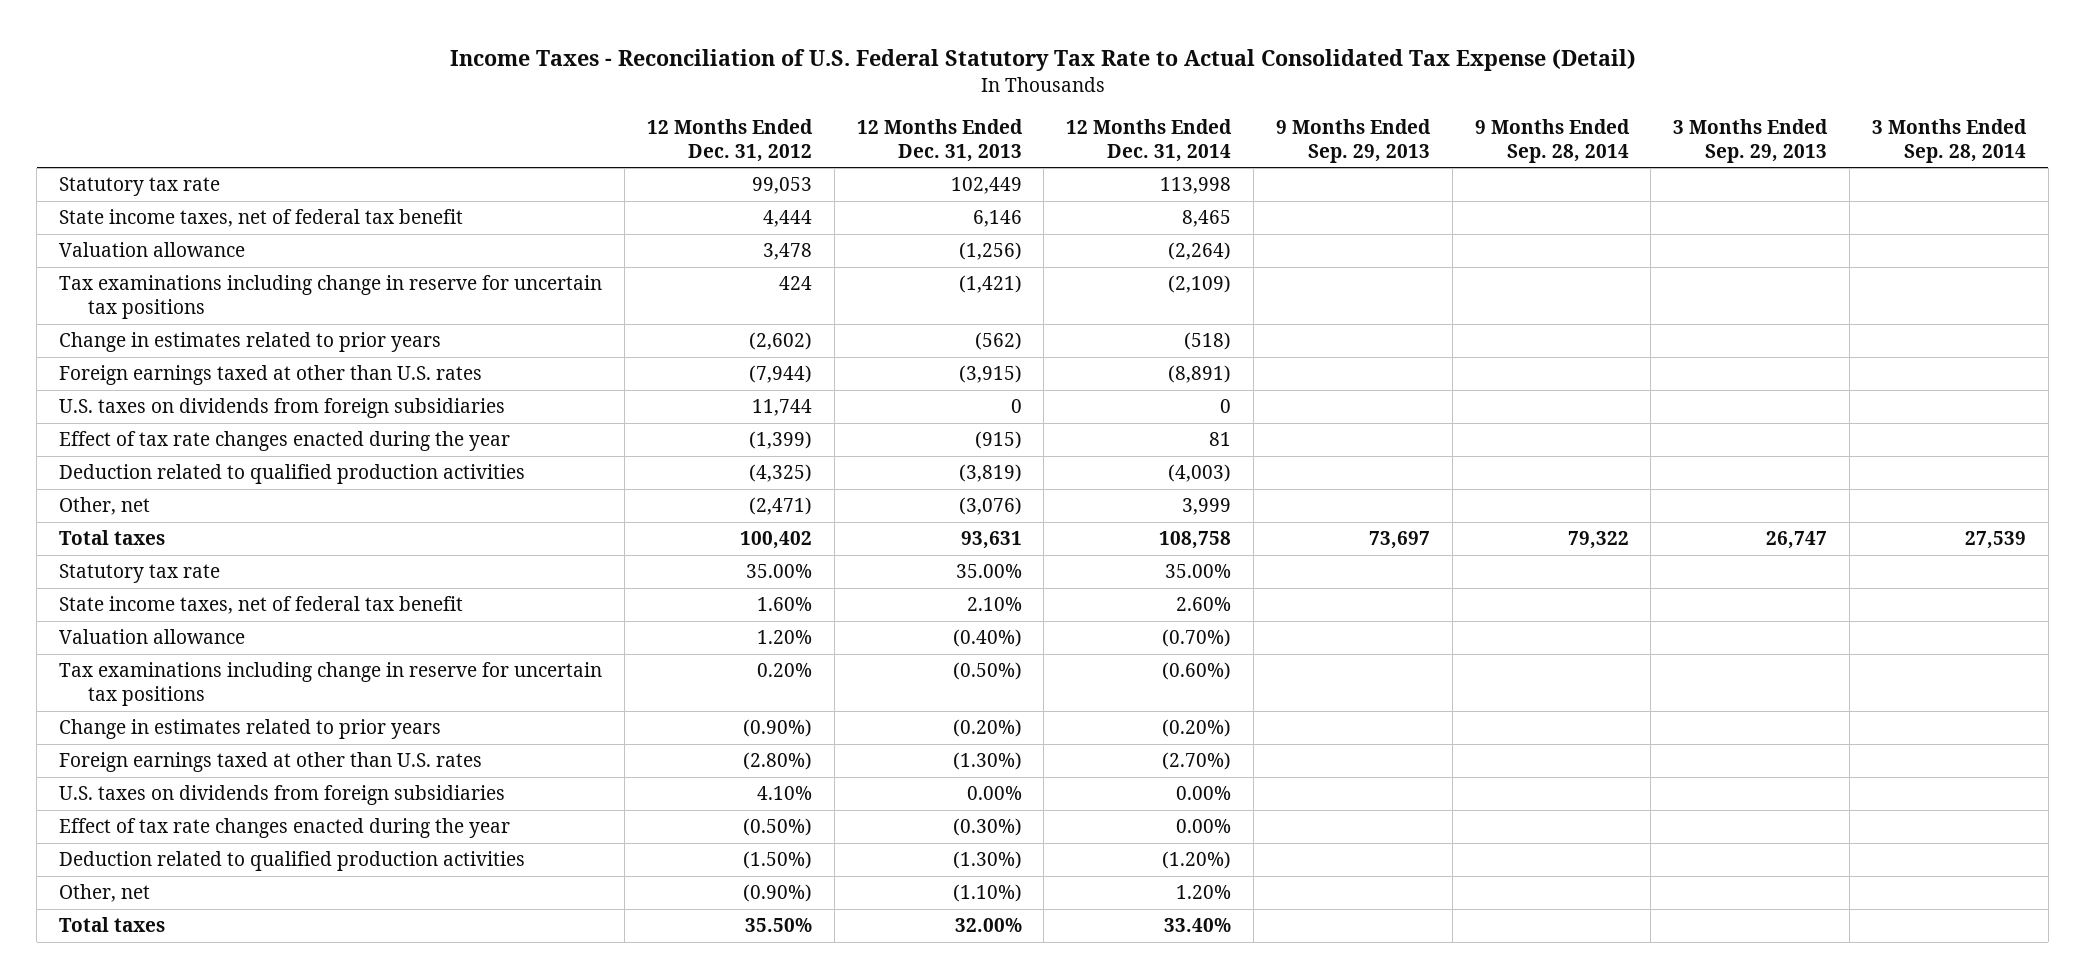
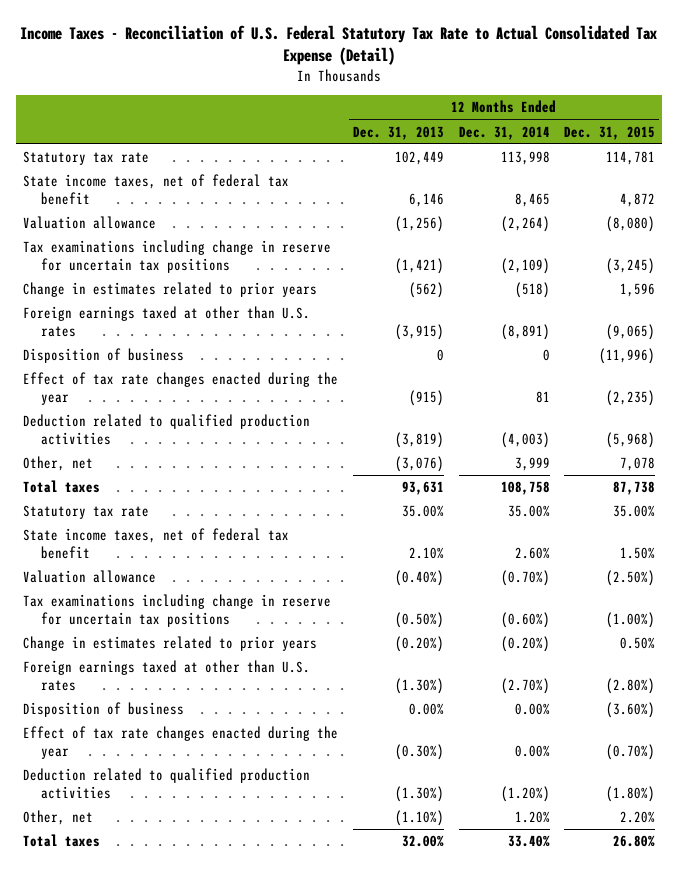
[646,118,813,162] 12 Months Ended Dec. 31, 2012 -> none
[1275,118,1431,163] 9 Months Ended Sep. 29, 2013 -> none
[1474,118,1630,163] 9 Months Ended Sep. 28, 2014 -> none
[1673,118,1829,163] 3 Months Ended Sep. 29, 2013 -> none
[1871,118,2027,163] 3 Months Ended Sep. 28, 2014 -> none
none -> [564,125,656,140] Dec. 31, 2015
[59,398,506,419] U.S. taxes on dividends from foreign subsidiaries -> none
none -> [23,348,185,364] Disposition of business
[59,785,506,806] U.S. taxes on dividends from foreign subsidiaries -> none
none -> [23,702,185,718] Disposition of business

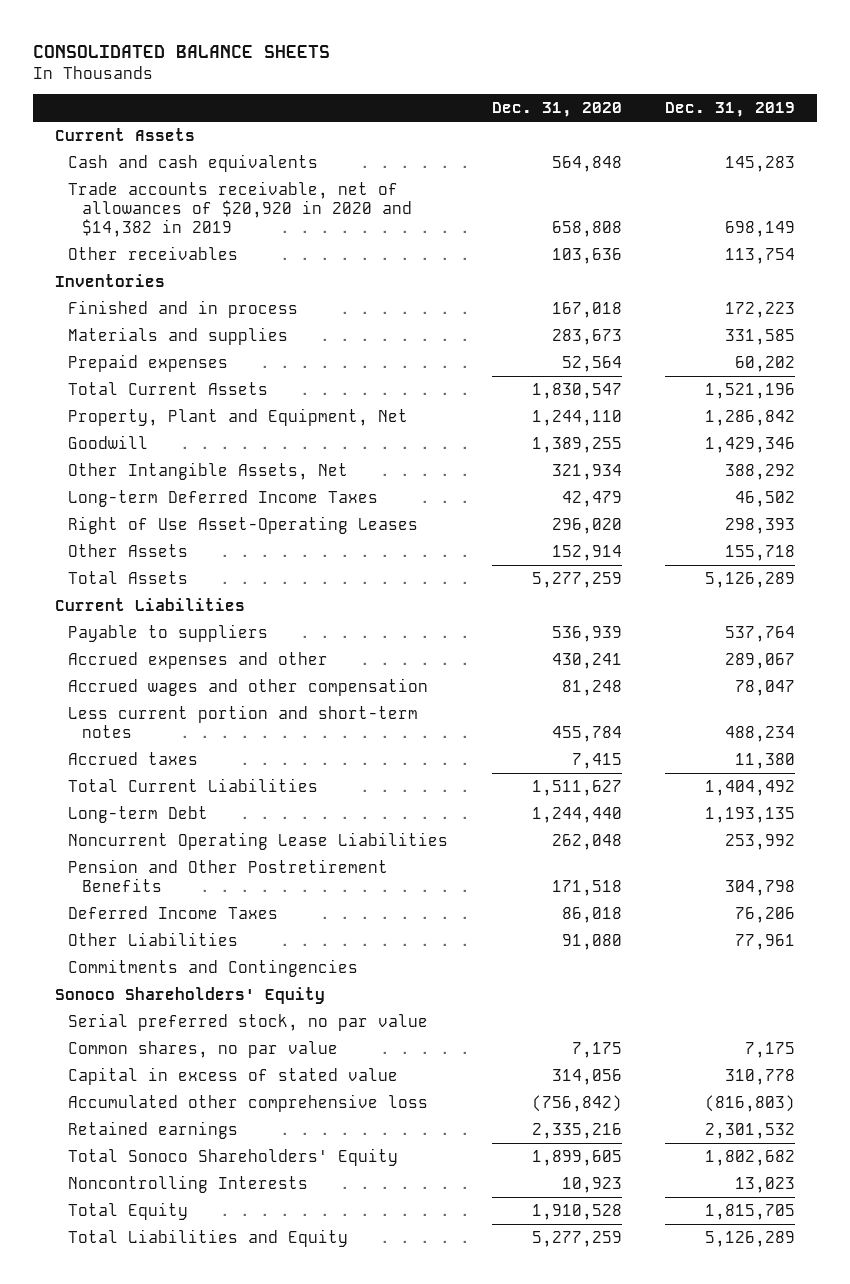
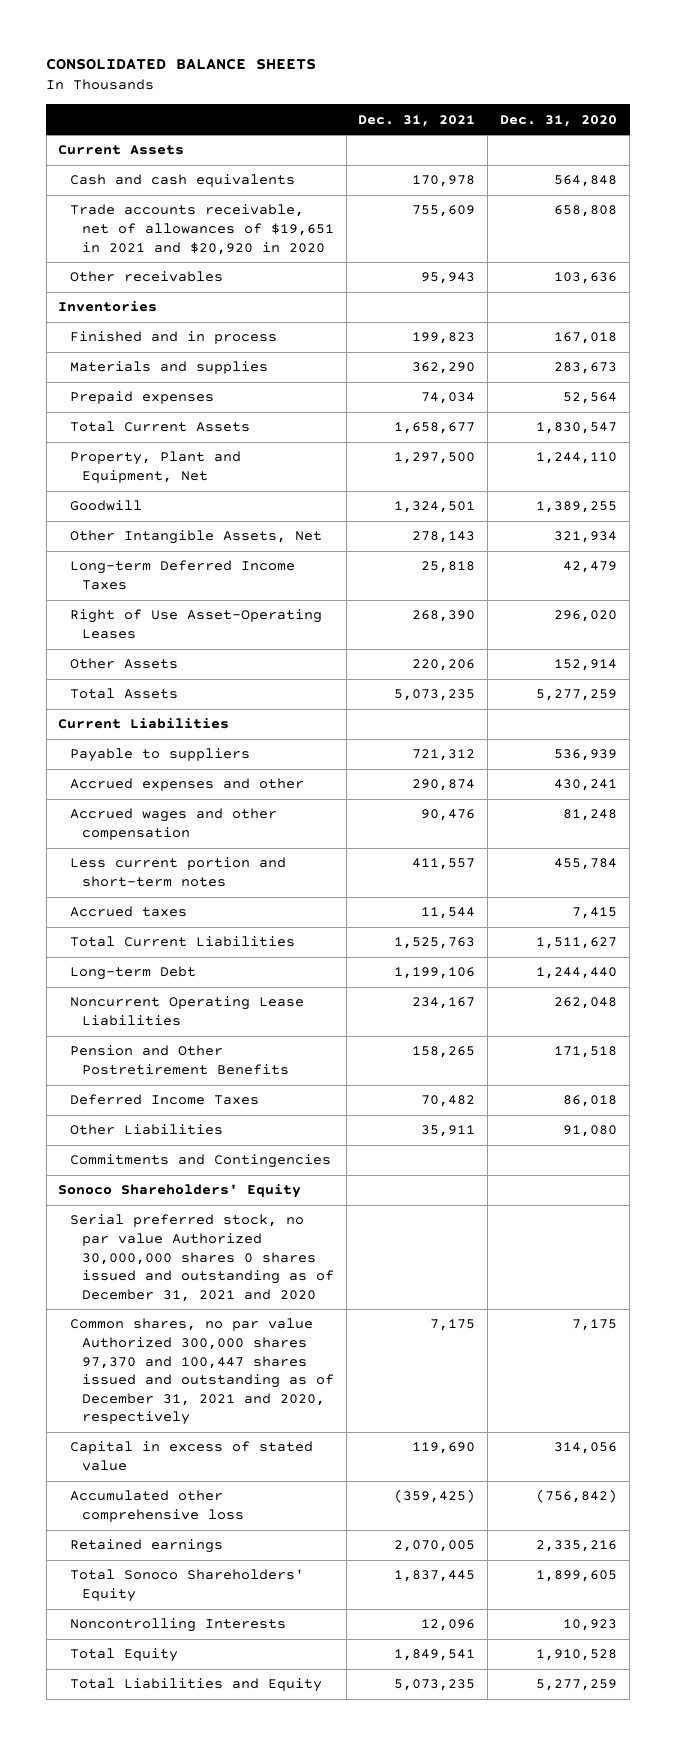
[664,102,795,118] Dec. 31, 2019 -> none
none -> [358,114,476,127] Dec. 31, 2021
[68,180,412,237] Trade accounts receivable, net of allowances of $20,920 in 2020 and $14,382 in 2019 -> [70,204,334,255] Trade accounts receivable, net of allowances of $19,651 in 2021 and $20,920 in 2020
[68,1012,429,1031] Serial preferred stock, no par value -> [70,1214,334,1302] Serial preferred stock, no par value Authorized 30,000,000 shares 0 shares issued and outstanding as of December 31, 2021 and 2020
[68,1040,339,1058] Common shares, no par value -> [70,1318,334,1426] Common shares, no par value Authorized 300,000 shares 97,370 and 100,447 shares issued and outstanding as of December 31, 2021 and 2020, respectively

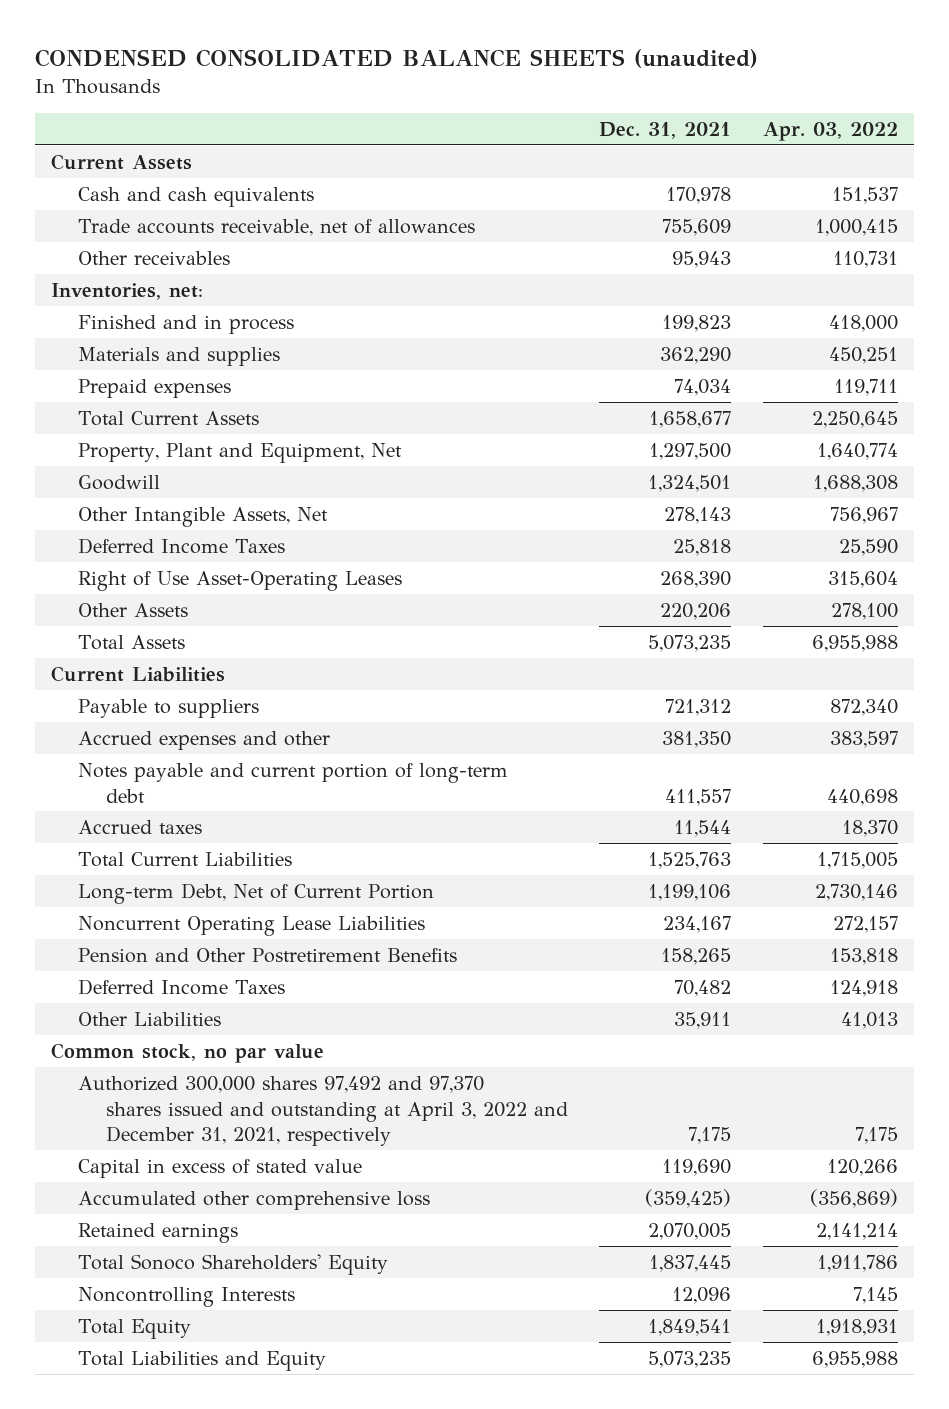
[46,58,317,71] CONSOLIDATED BALANCE SHEETS -> [35,49,759,69] CONDENSED CONSOLIDATED BALANCE SHEETS (unaudited)
[500,114,618,127] Dec. 31, 2020 -> none
none -> [762,121,898,141] Apr. 03, 2022
[70,204,334,255] Trade accounts receivable, net of allowances of $19,651 in 2021 and $20,920 in 2020 -> [78,218,476,236] Trade accounts receivable, net of allowances
[58,301,158,313] Inventories -> [50,282,203,300] Inventories, net:
[70,560,296,590] Long-term Deferred Income Taxes -> [78,537,286,554] Deferred Income Taxes
[70,808,278,840] Accrued wages and other compensation -> none
[412,779,476,792] 290,874 -> [662,730,732,748] 381,350
[70,857,287,887] Less current portion and short-term notes -> [78,762,509,803] Notes payable and current portion of long-term debt
[70,966,197,981] Long-term Debt -> [78,882,435,904] Long-term Debt, Net of Current Portion
[70,1154,332,1169] Commitments and Contingencies -> none
[58,1184,302,1199] Sonoco Shareholders' Equity -> none
[70,1214,334,1302] Serial preferred stock, no par value Authorized 30,000,000 shares 0 shares issued and outstanding as of December 31, 2021 and 2020 -> none
none -> [50,1042,324,1063] Common stock, no par value
[70,1318,334,1426] Common shares, no par value Authorized 300,000 shares 97,370 and 100,447 shares issued and outstanding as of December 31, 2021 and 2020, respectively -> [78,1075,569,1147] Authorized 300,000 shares 97,492 and 97,370 shares issued and outstanding at April 3, 2022 and December 31, 2021, respectively

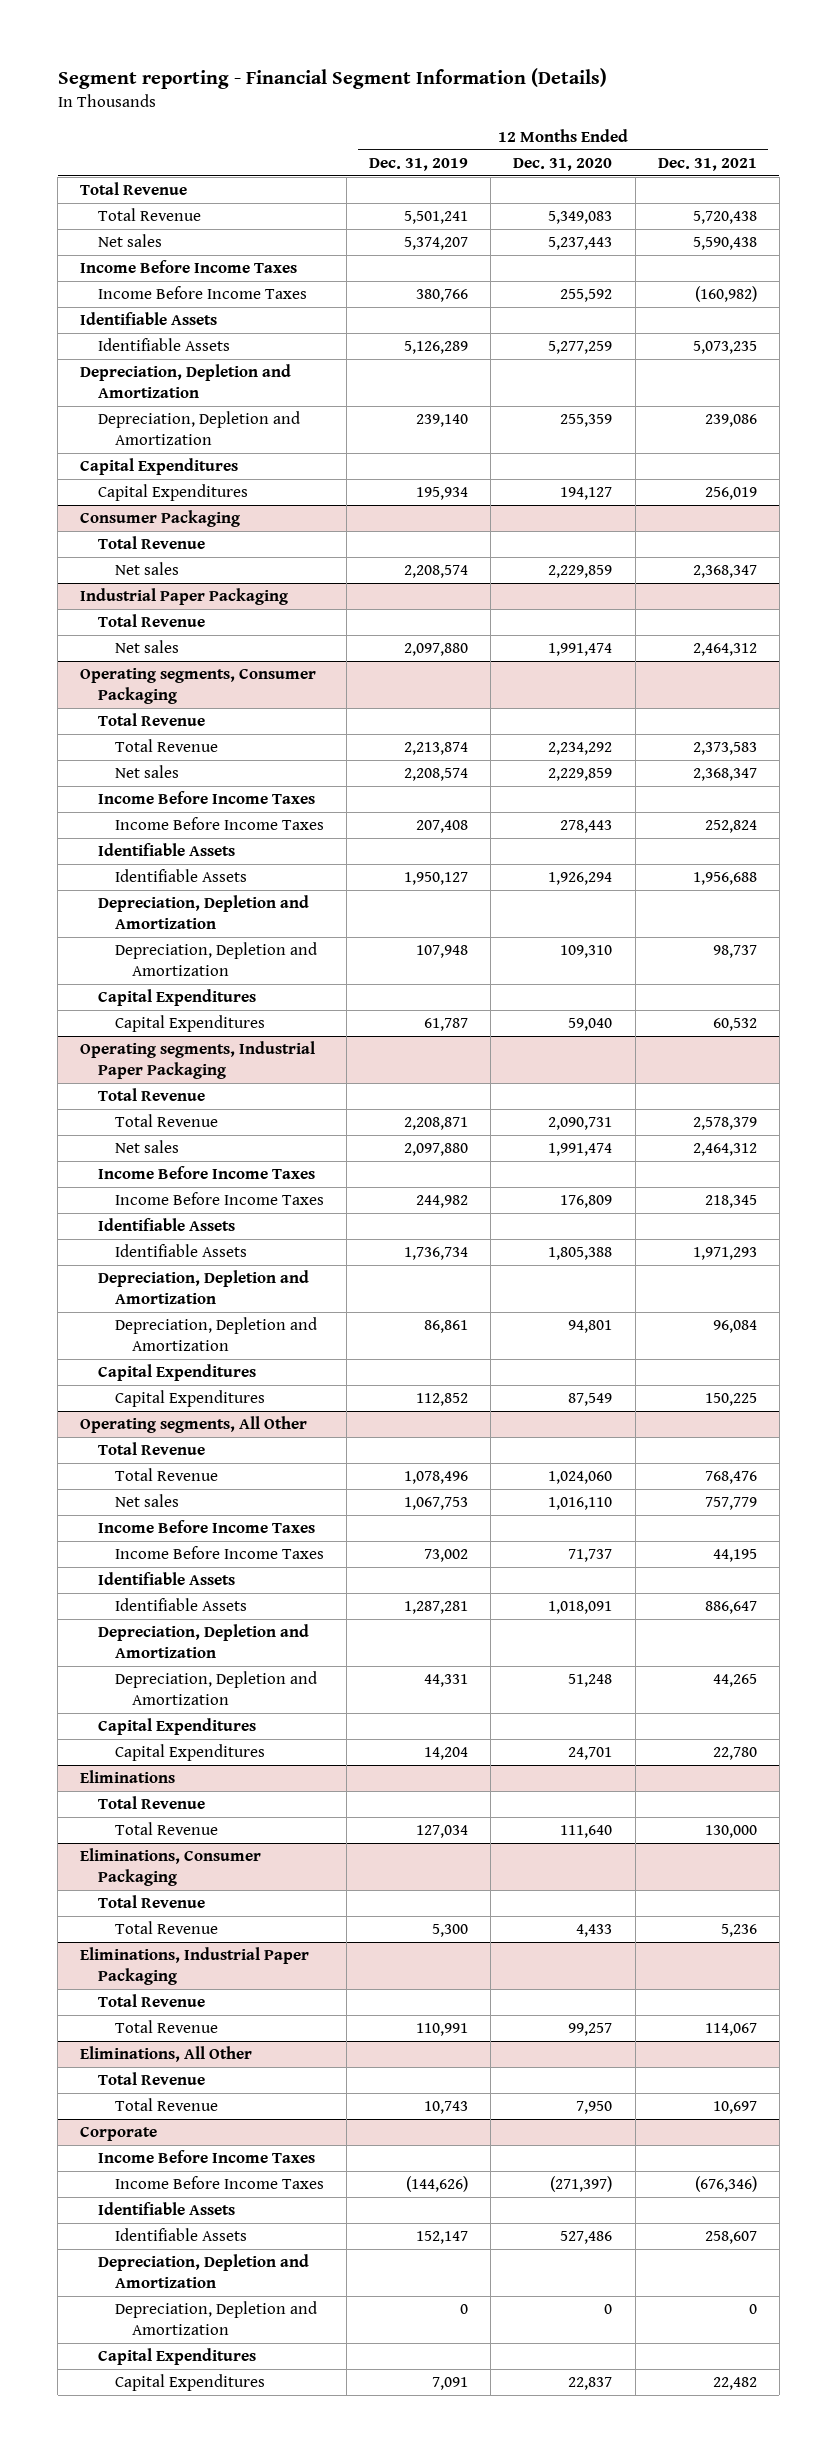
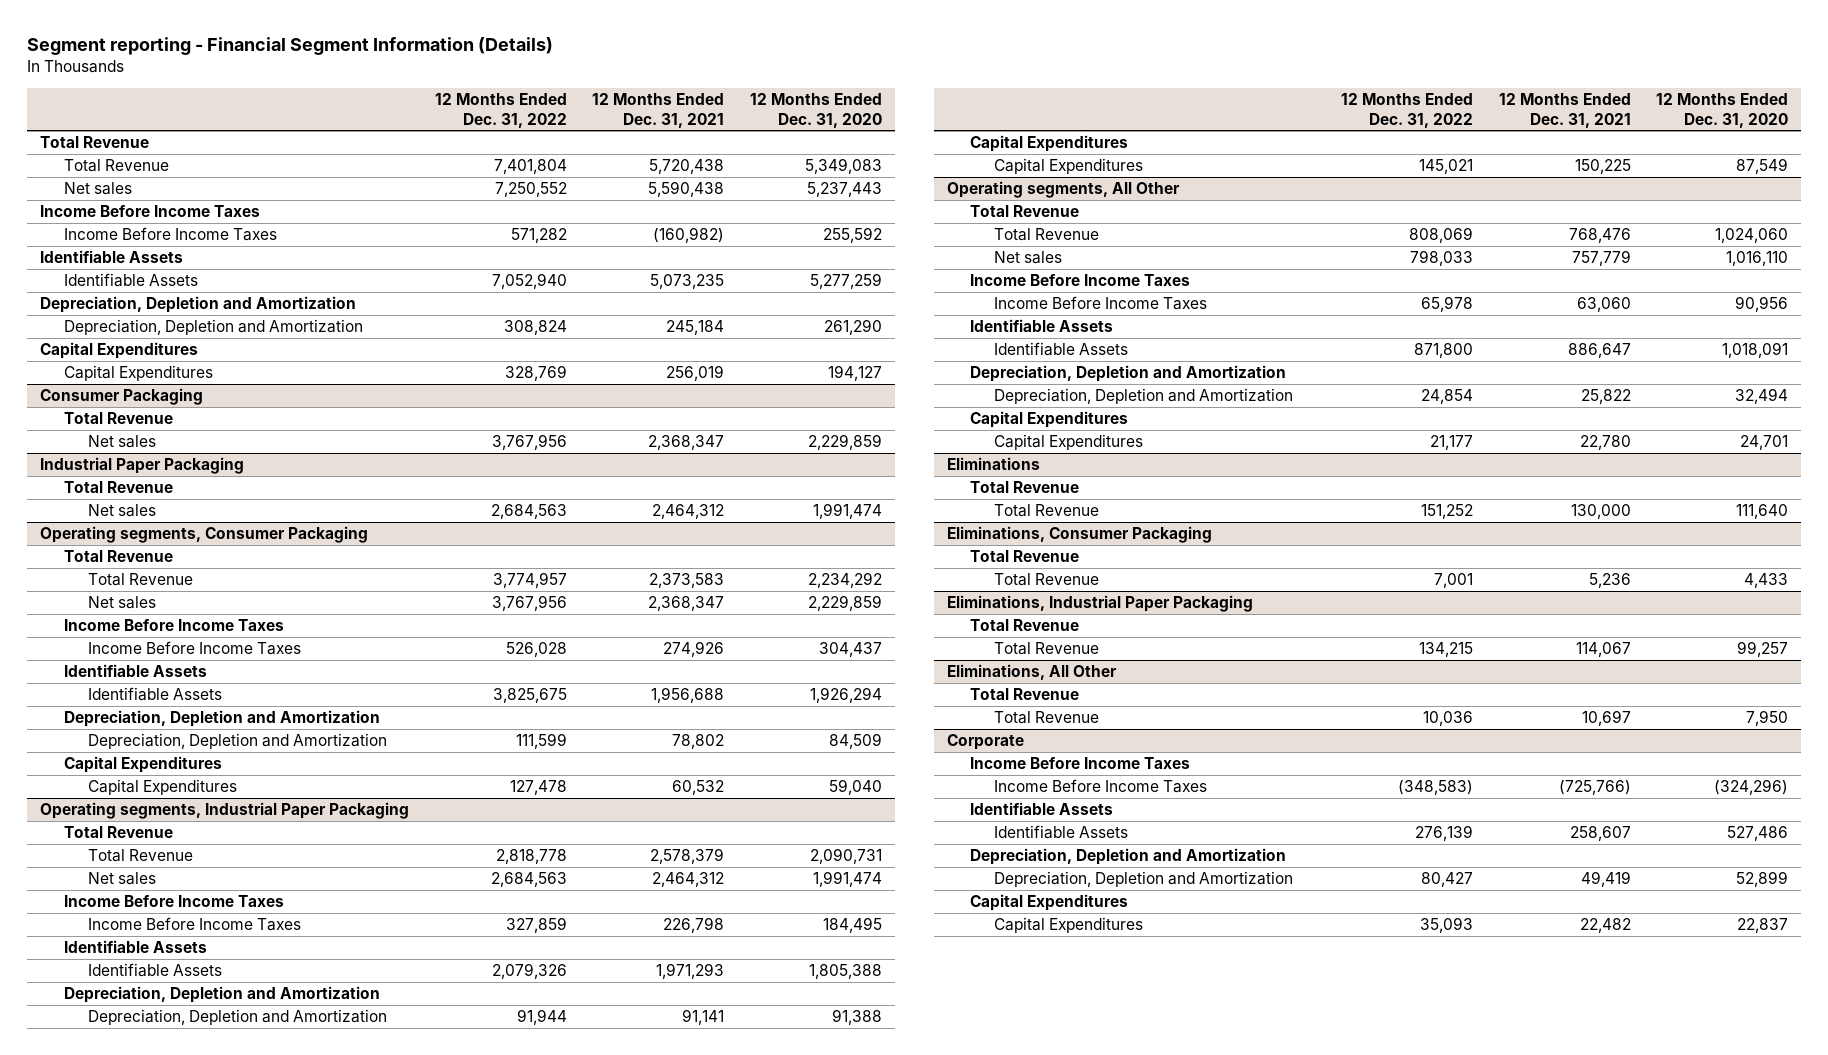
[369,157,469,171] Dec. 31, 2019 -> none
none -> [434,93,567,128] 12 Months Ended Dec. 31, 2022
[560,414,613,428] 255,359 -> [823,319,882,336] 261,290
[704,414,757,428] 239,086 -> [666,320,725,336] 245,184
[560,820,613,834] 278,443 -> [818,642,882,658] 304,437
[704,820,757,834] 252,824 -> [663,641,725,658] 274,926
[560,945,613,959] 109,310 -> [828,733,882,750] 84,509
[712,945,757,959] 98,737 -> [672,734,725,750] 78,802
[560,1195,613,1209] 176,809 -> [822,917,882,934] 184,495
[704,1195,757,1209] 218,345 -> [663,917,725,934] 226,798
[568,1320,613,1334] 94,801 -> [831,1009,882,1026] 91,388
[712,1320,757,1334] 96,084 -> [682,1009,725,1026] 91,141
[568,1549,613,1563] 71,737 -> [1735,296,1789,313] 90,956
[712,1549,757,1563] 44,195 -> [1576,297,1631,313] 63,060
[568,1674,613,1688] 51,248 -> [1735,388,1789,405] 32,494
[712,1674,757,1688] 44,265 -> [1580,389,1631,405] 25,822
[550,2176,613,2193] (271,397) -> [1714,779,1789,796] (324,296)
[694,2176,757,2193] (676,346) -> [1558,780,1631,796] (725,766)
[604,2304,613,2315] 0 -> [1736,871,1789,888] 52,899
[748,2304,757,2315] 0 -> [1580,871,1631,888] 49,419

